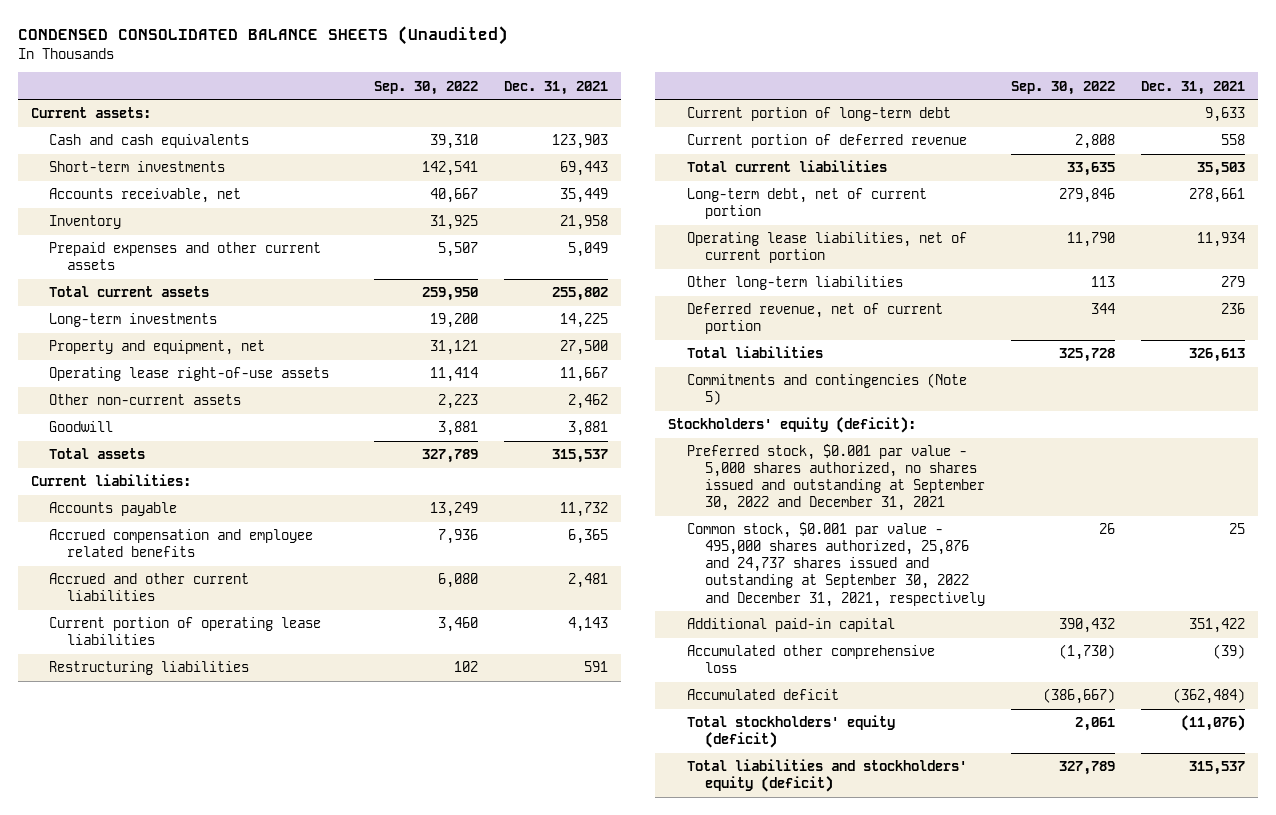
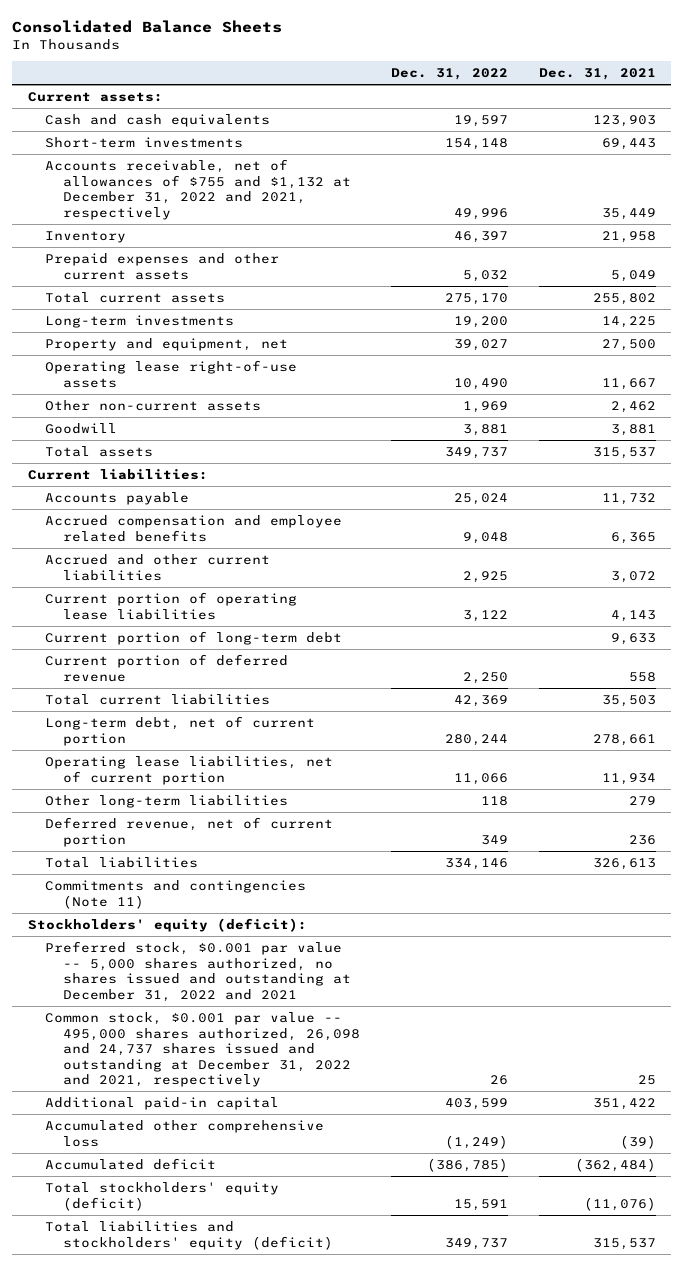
[18,25,509,45] CONDENSED CONSOLIDATED BALANCE SHEETS (Unaudited) -> [12,19,283,33] Consolidated Balance Sheets
[373,80,478,95] Sep. 30, 2022 -> none
none -> [390,67,508,80] Dec. 31, 2022
[49,188,242,204] Accounts receivable, net -> [45,158,352,220] Accounts receivable, net of allowances of $755 and $1,132 at December 31, 2022 and 2021, respectively
[567,573,608,589] 2,481 -> [610,570,656,583] 3,072
[49,661,250,676] Restructuring liabilities -> none
[686,373,967,406] Commitments and contingencies (Note 5) -> [45,879,307,909] Commitments and contingencies (Note 11)
[686,444,985,512] Preferred stock, $0.001 par value - 5,000 shares authorized, no shares issued and outstanding at September 30, 2022 and December 31, 2021 -> [45,940,352,1002] Preferred stock, $0.001 par value -- 5,000 shares authorized, no shares issued and outstanding at December 31, 2022 and 2021
[686,522,985,607] Common stock, $0.001 par value - 495,000 shares authorized, 25,876 and 24,737 shares issued and outstanding at September 30, 2022 and December 31, 2021, respectively -> [45,1011,361,1088] Common stock, $0.001 par value -- 495,000 shares authorized, 26,098 and 24,737 shares issued and outstanding at December 31, 2022 and 2021, respectively

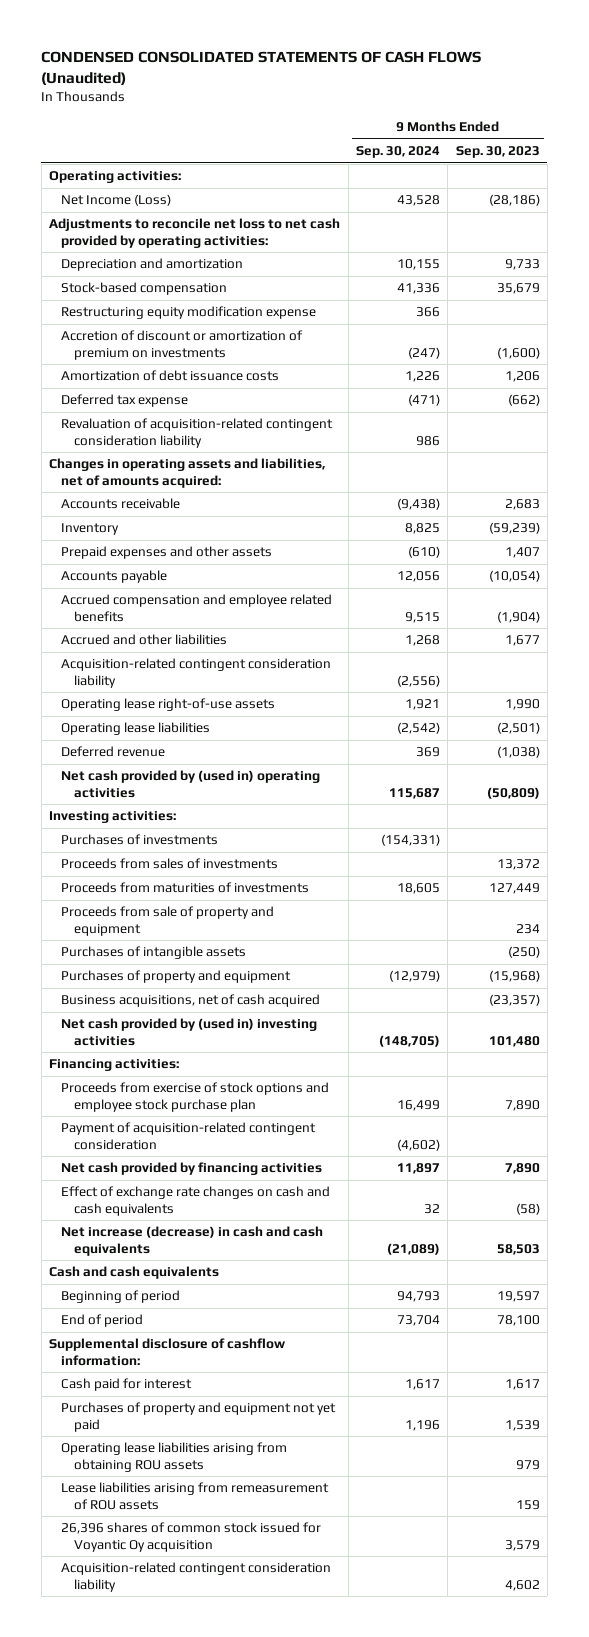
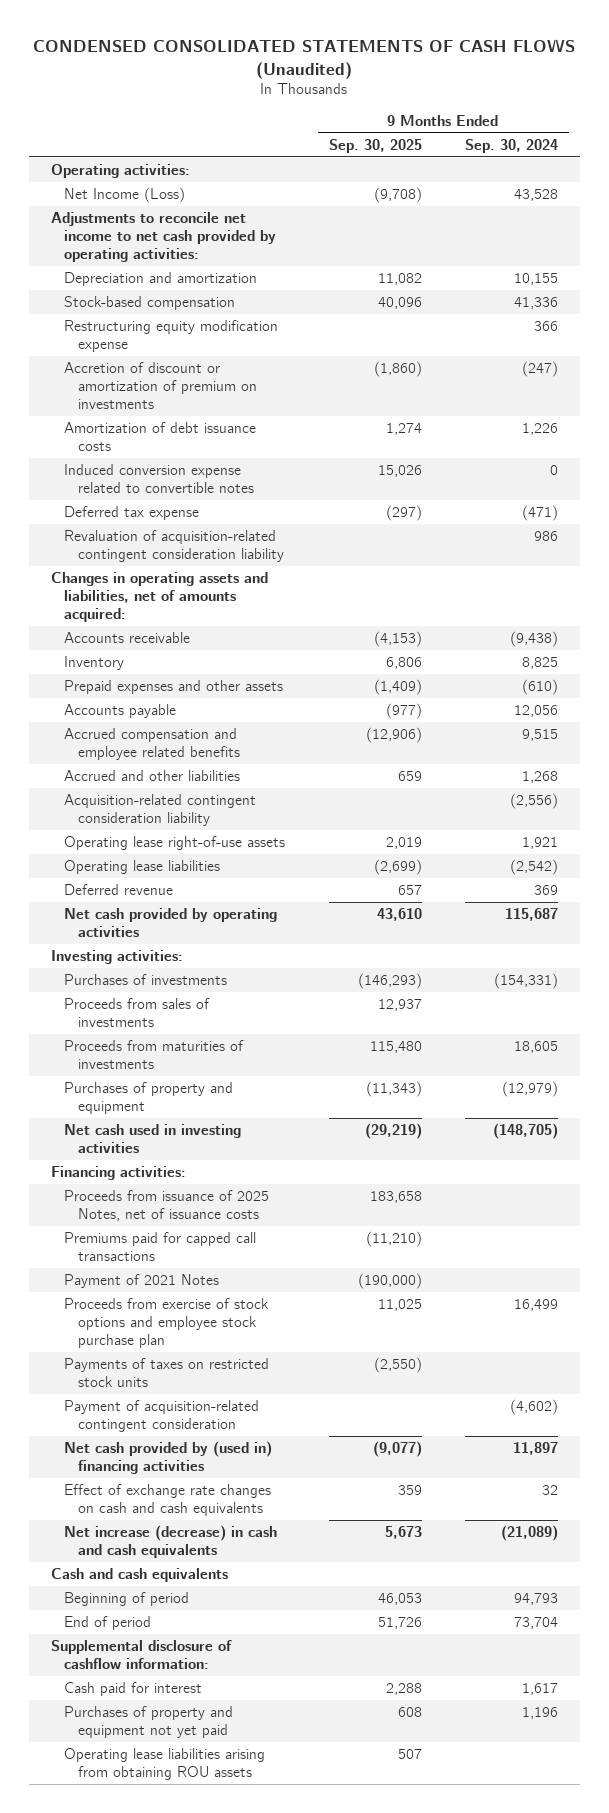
[455,145,540,158] Sep. 30, 2023 -> none
none -> [328,138,422,153] Sep. 30, 2025
[49,218,341,248] Adjustments to reconcile net loss to net cash provided by operating activities: -> [50,211,277,262] Adjustments to reconcile net income to net cash provided by operating activities:
none -> [64,463,254,493] Induced conversion expense related to convertible notes
[61,770,321,798] Net cash provided by (used in) operating activities -> [64,907,278,937] Net cash provided by operating activities
[61,906,275,936] Proceeds from sale of property and equipment -> none
[61,946,247,960] Purchases of intangible assets -> none
[61,994,321,1008] Business acquisitions, net of cash acquired -> none
[61,1018,318,1046] Net cash provided by (used in) investing activities -> [64,1123,242,1153] Net cash used in investing activities
none -> [64,1189,270,1221] Proceeds from issuance of 2025 Notes, net of issuance costs
none -> [64,1231,257,1261] Premiums paid for capped call transactions
none -> [64,1273,220,1288] Payment of 2021 Notes
none -> [64,1357,270,1387] Payments of taxes on restricted stock units
[61,1162,323,1176] Net cash provided by financing activities -> [64,1440,273,1474] Net cash provided by (used in) financing activities
[61,1482,330,1510] Lease liabilities arising from remeasurement of ROU assets -> none
[61,1522,322,1552] 26,396 shares of common stock issued for Voyantic Oy acquisition -> none
[61,1562,332,1592] Acquisition-related contingent consideration liability -> none

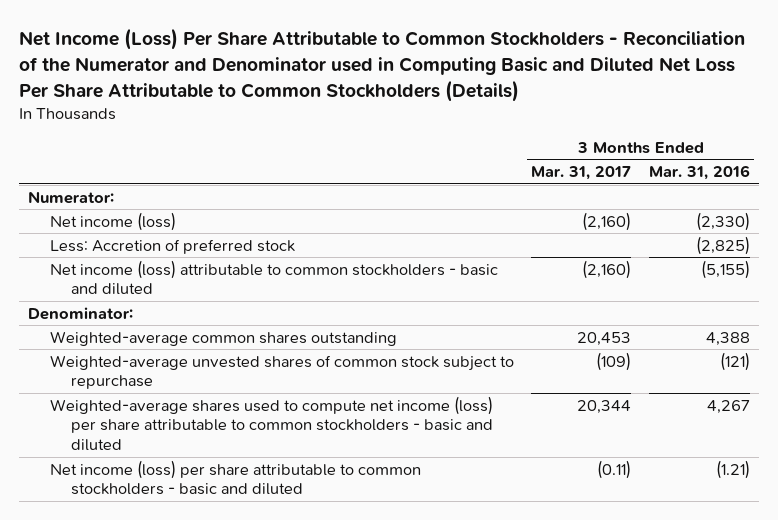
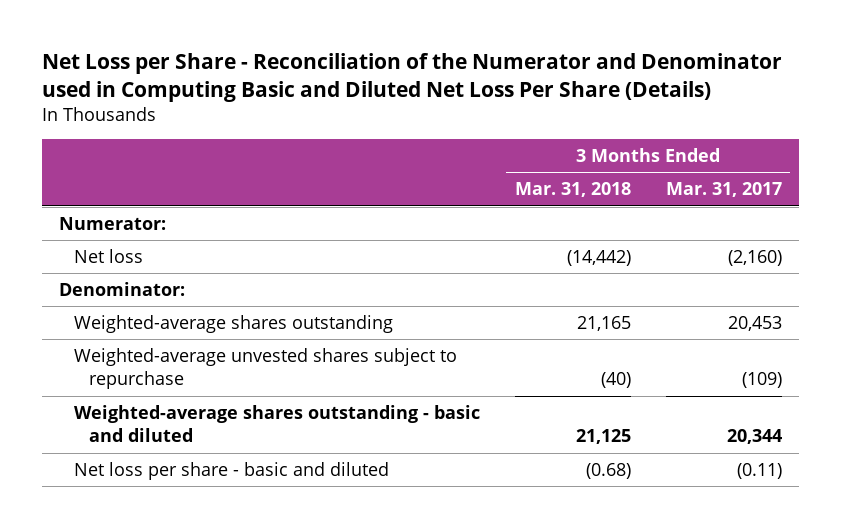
[19,28,746,102] Net Income (Loss) Per Share Attributable to Common Stockholders - Reconciliation of the Numerator and Denominator used in Computing Basic and Diluted Net Loss Per Share Attributable to Common Stockholders (Details) -> [41,53,782,102] Net Loss per Share - Reconciliation of the Numerator and Denominator used in Computing Basic and Diluted Net Loss Per Share (Details)
[648,165,750,181] Mar. 31, 2016 -> none
none -> [514,182,631,198] Mar. 31, 2018
[49,238,295,254] Less: Accretion of preferred stock -> none
[49,259,498,296] Net income (loss) attributable to common stockholders - basic and diluted -> none
[49,211,176,231] Net income (loss) -> [73,249,143,264] Net loss
[49,330,397,346] Weighted-average common shares outstanding -> [73,315,393,334] Weighted-average shares outstanding
[49,354,514,390] Weighted-average unvested shares of common stock subject to repurchase -> [73,348,457,390] Weighted-average unvested shares subject to repurchase
[49,395,494,452] Weighted-average shares used to compute net income (loss) per share attributable to common stockholders - basic and diluted -> [73,405,480,443] Weighted-average shares outstanding - basic and diluted
[49,459,421,496] Net income (loss) per share attributable to common stockholders - basic and diluted -> [73,462,389,481] Net loss per share - basic and diluted

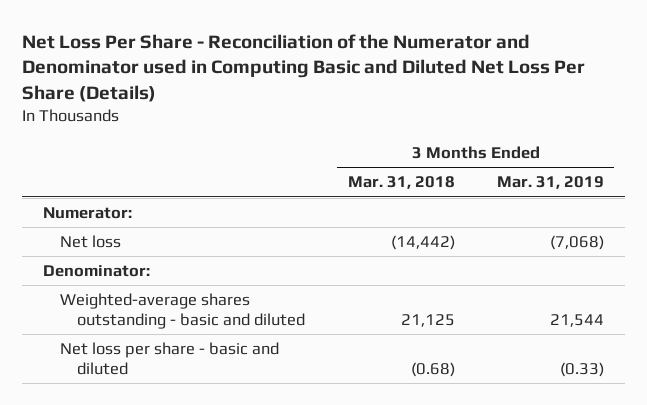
[41,53,782,102] Net Loss per Share - Reconciliation of the Numerator and Denominator used in Computing Basic and Diluted Net Loss Per Share (Details) -> [22,33,586,103] Net Loss Per Share - Reconciliation of the Numerator and Denominator used in Computing Basic and Diluted Net Loss Per Share (Details)
[665,182,782,198] Mar. 31, 2017 -> none
none -> [496,176,604,190] Mar. 31, 2019
[73,315,393,334] Weighted-average shares outstanding -> none
[73,348,457,390] Weighted-average unvested shares subject to repurchase -> none

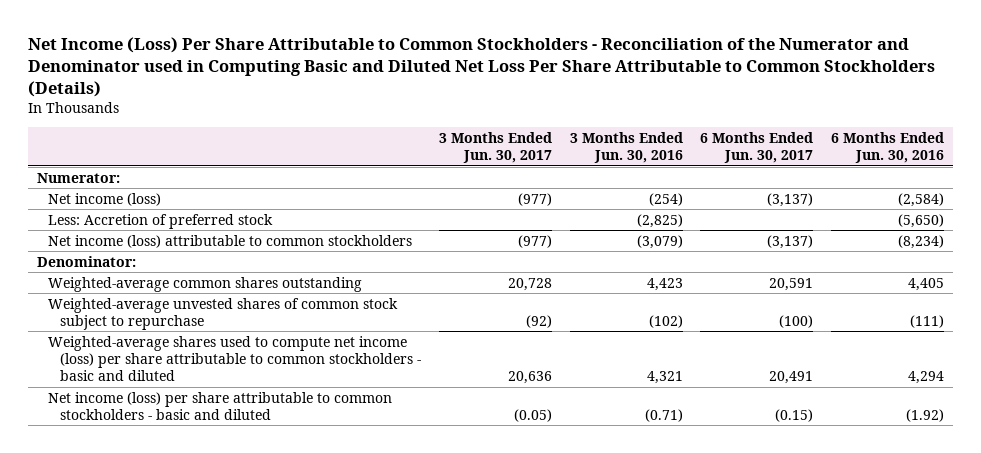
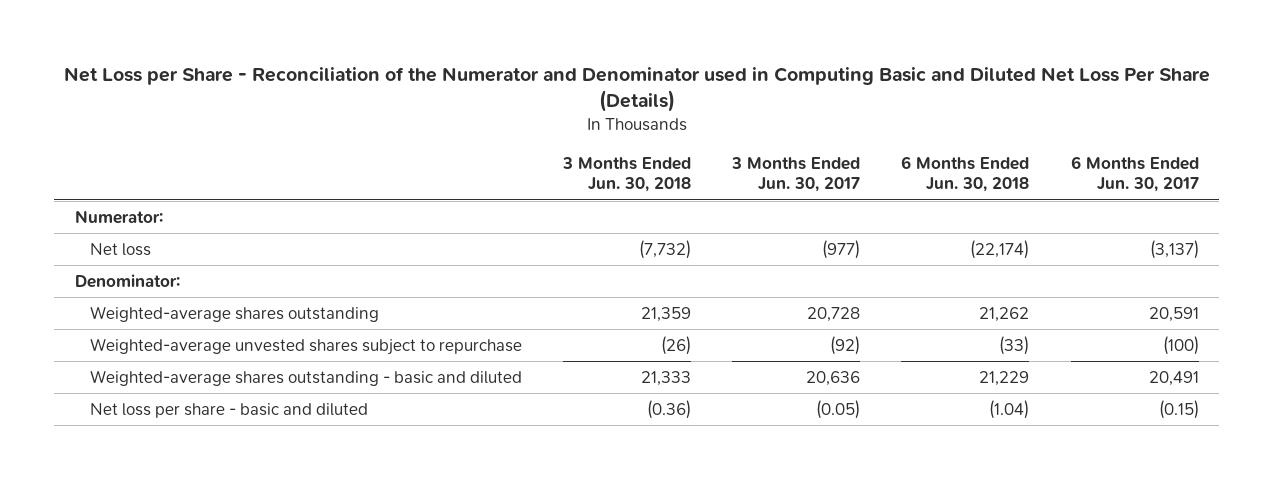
[27,36,935,98] Net Income (Loss) Per Share Attributable to Common Stockholders - Reconciliation of the Numerator and Denominator used in Computing Basic and Diluted Net Loss Per Share Attributable to Common Stockholders (Details) -> [63,66,1210,113] Net Loss per Share - Reconciliation of the Numerator and Denominator used in Computing Basic and Diluted Net Loss Per Share (Details)
[569,132,683,164] 3 Months Ended Jun. 30, 2016 -> none
[831,132,945,164] 6 Months Ended Jun. 30, 2016 -> none
none -> [562,156,692,193] 3 Months Ended Jun. 30, 2018
none -> [901,155,1030,193] 6 Months Ended Jun. 30, 2018
[48,213,274,229] Less: Accretion of preferred stock -> none
[48,234,413,248] Net income (loss) attributable to common stockholders -> none
[48,192,162,206] Net income (loss) -> [89,242,151,256] Net loss
[48,276,363,292] Weighted-average common shares outstanding -> [89,305,379,322] Weighted-average shares outstanding
[48,297,399,330] Weighted-average unvested shares of common stock subject to repurchase -> [89,337,522,355] Weighted-average unvested shares subject to repurchase
[48,335,422,382] Weighted-average shares used to compute net income (loss) per share attributable to common stockholders - basic and diluted -> [89,369,522,386] Weighted-average shares outstanding - basic and diluted
[48,391,393,420] Net income (loss) per share attributable to common stockholders - basic and diluted -> [89,402,368,418] Net loss per share - basic and diluted

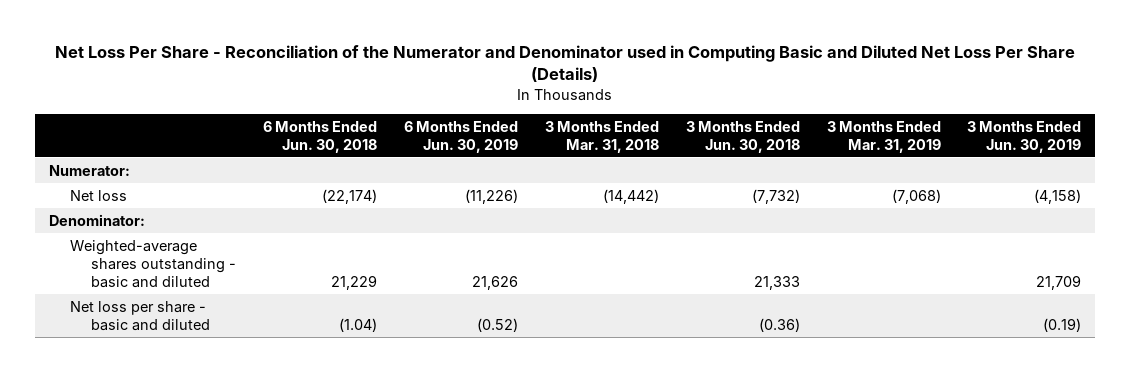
[63,66,1210,113] Net Loss per Share - Reconciliation of the Numerator and Denominator used in Computing Basic and Diluted Net Loss Per Share (Details) -> [55,44,1076,83] Net Loss Per Share - Reconciliation of the Numerator and Denominator used in Computing Basic and Diluted Net Loss Per Share (Details)
[731,156,861,193] 3 Months Ended Jun. 30, 2017 -> none
[1070,155,1199,193] 6 Months Ended Jun. 30, 2017 -> none
none -> [403,120,518,153] 6 Months Ended Jun. 30, 2019
none -> [544,120,659,153] 3 Months Ended Mar. 31, 2018
none -> [826,120,941,153] 3 Months Ended Mar. 31, 2019
none -> [967,120,1082,153] 3 Months Ended Jun. 30, 2019
[89,305,379,322] Weighted-average shares outstanding -> none
[89,337,522,355] Weighted-average unvested shares subject to repurchase -> none

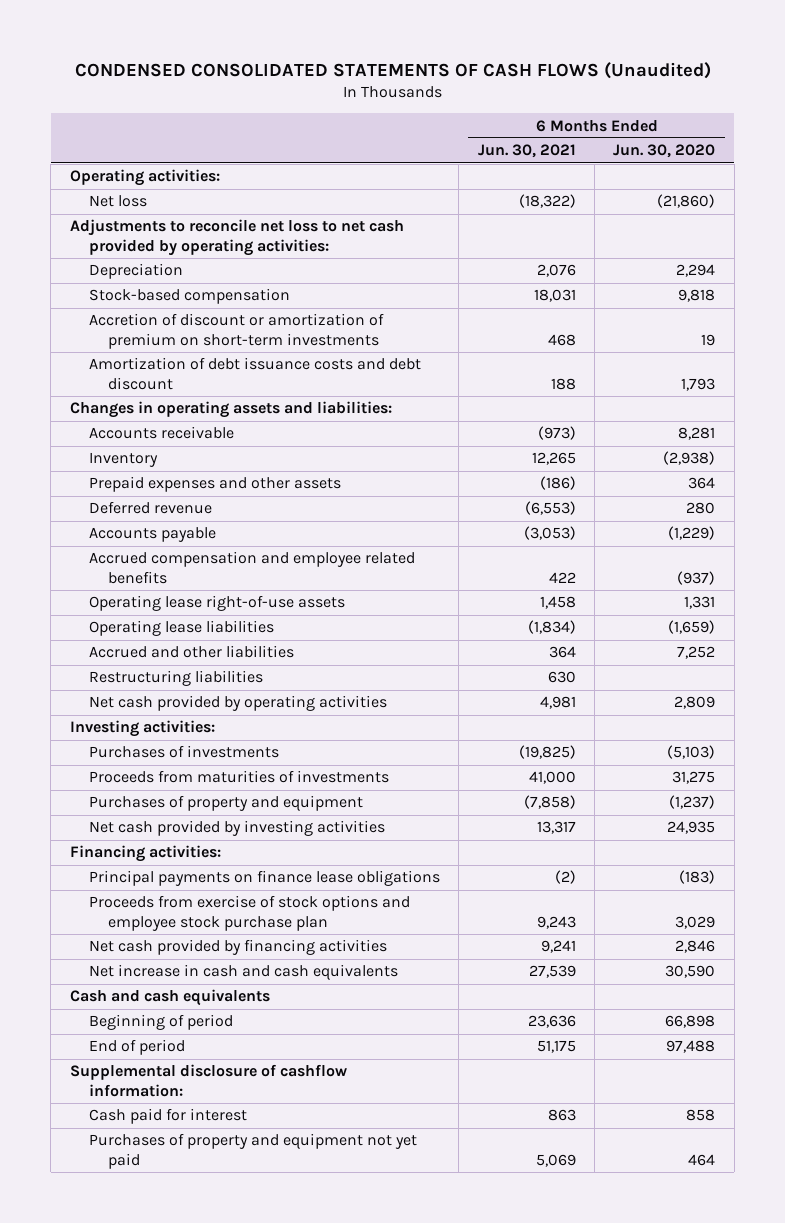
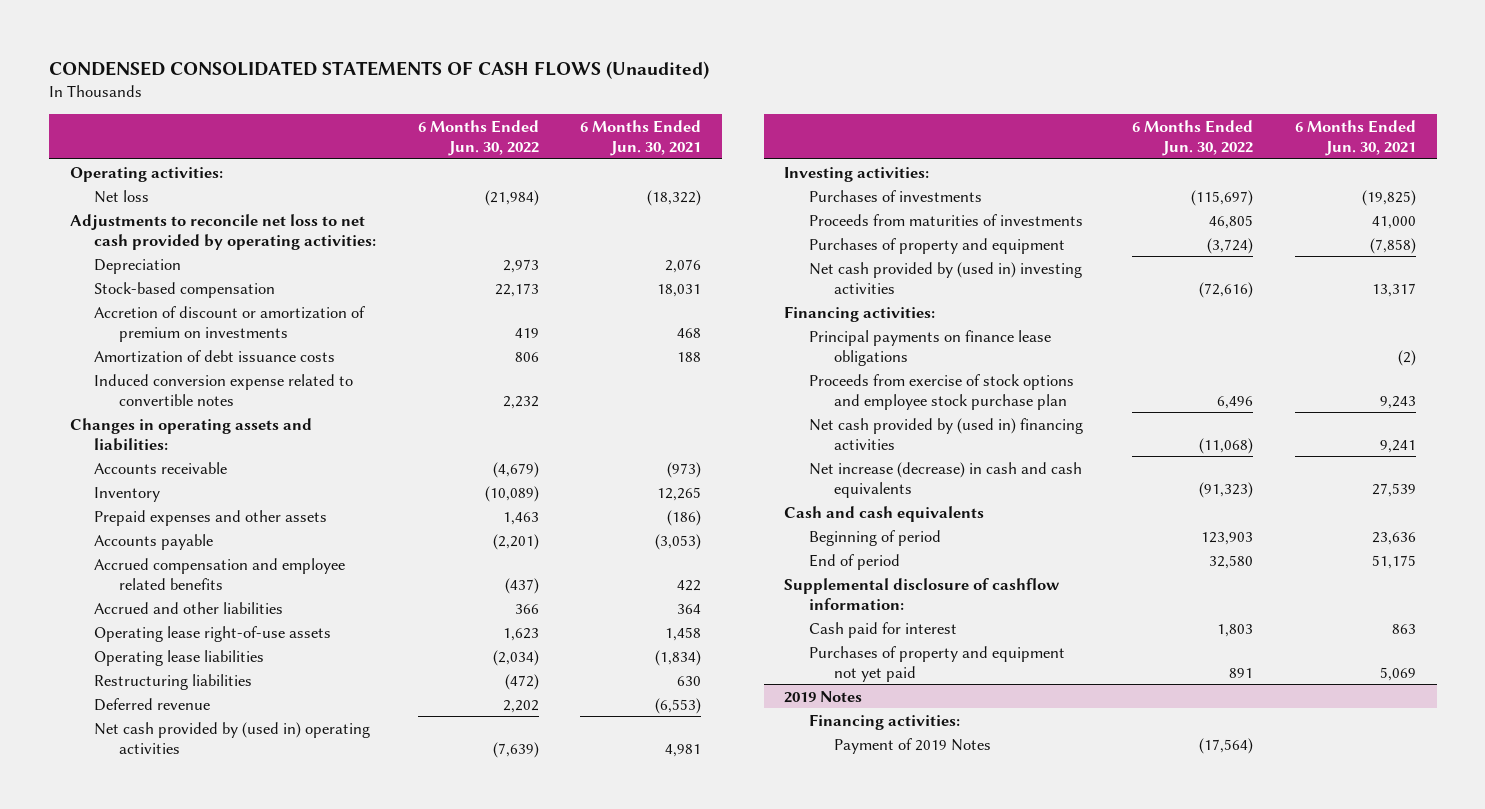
[613,144,716,159] Jun. 30, 2020 -> none
none -> [417,119,539,156] 6 Months Ended Jun. 30, 2022
[88,313,384,349] Accretion of discount or amortization of premium on short-term investments -> [94,305,366,342] Accretion of discount or amortization of premium on investments
[88,357,421,390] Amortization of debt issuance costs and debt discount -> [94,349,336,363] Amortization of debt issuance costs
none -> [94,373,354,406] Induced conversion expense related to convertible notes
[88,645,294,659] Accrued and other liabilities -> [94,601,284,614] Accrued and other liabilities
[88,501,212,515] Deferred revenue -> [94,697,211,711] Deferred revenue
[88,695,387,712] Net cash provided by operating activities -> [94,721,371,754] Net cash provided by (used in) operating activities
[88,820,385,837] Net cash provided by investing activities -> [809,261,1083,294] Net cash provided by (used in) investing activities
[88,939,387,956] Net cash provided by financing activities -> [809,417,1084,450] Net cash provided by (used in) financing activities
[88,964,398,981] Net increase in cash and cash equivalents -> [809,461,1083,498] Net increase (decrease) in cash and cash equivalents
none -> [784,690,863,703] 2019 Notes
none -> [809,713,961,730] Financing activities:
none -> [833,737,991,754] Payment of 2019 Notes

